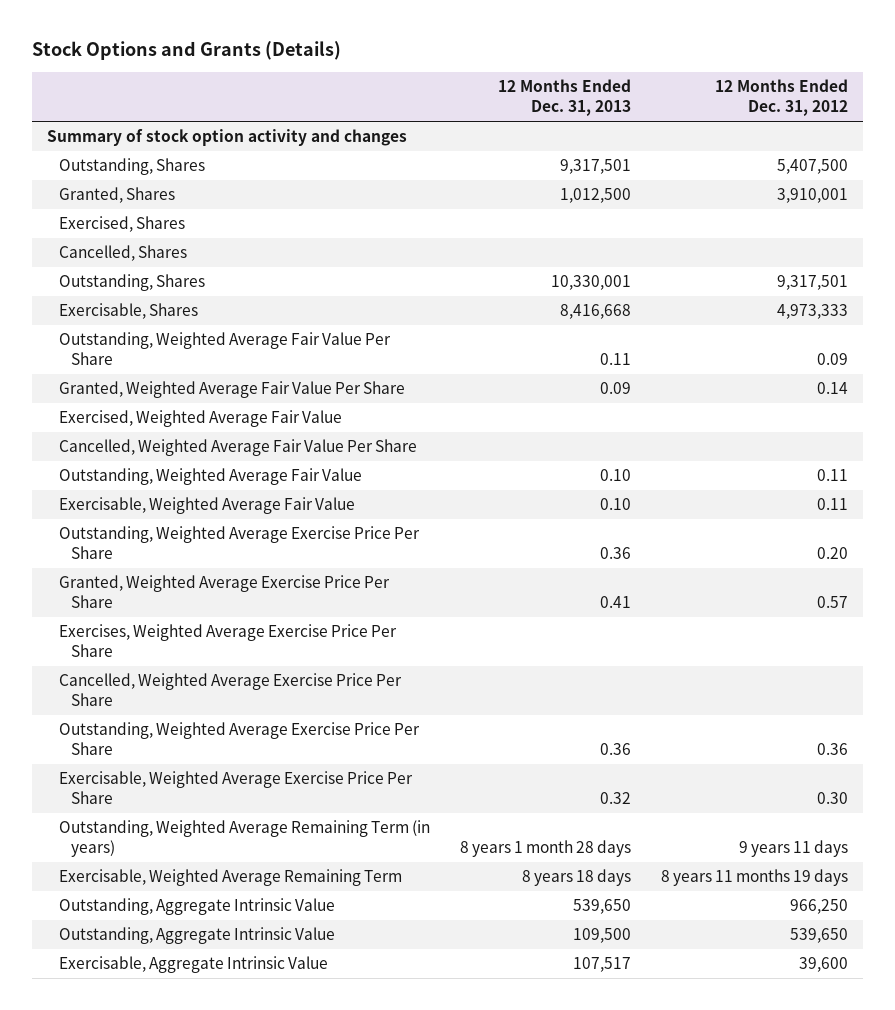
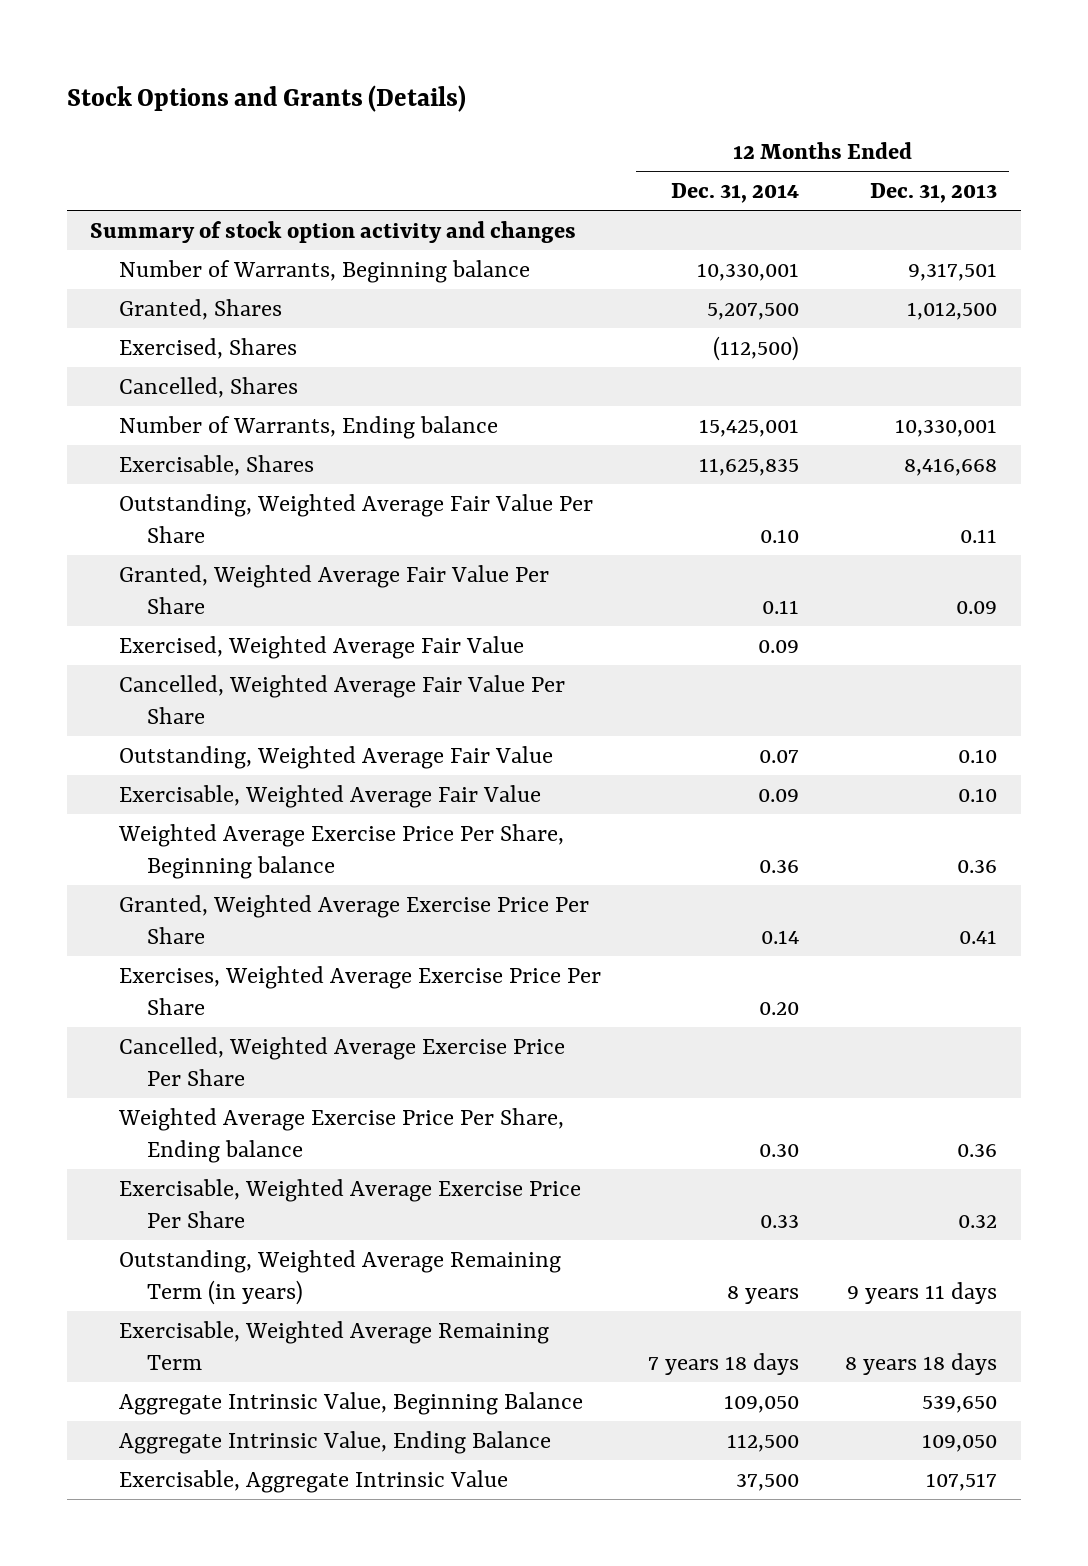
[714,79,848,117] 12 Months Ended Dec. 31, 2012 -> none
none -> [670,182,799,203] Dec. 31, 2014
[59,158,206,176] Outstanding, Shares -> [118,259,530,283] Number of Warrants, Beginning balance
[59,274,206,292] Outstanding, Shares -> [118,415,498,439] Number of Warrants, Ending balance
[59,526,421,560] Outstanding, Weighted Average Exercise Price Per Share -> [117,823,564,879] Weighted Average Exercise Price Per Share, Beginning balance
[59,722,421,756] Outstanding, Weighted Average Exercise Price Per Share -> [117,1107,564,1163] Weighted Average Exercise Price Per Share, Ending balance
[459,840,631,858] 8 years 1 month 28 days -> [847,1281,998,1304] 9 years 11 days
[59,898,336,916] Outstanding, Aggregate Intrinsic Value -> [118,1391,583,1415] Aggregate Intrinsic Value, Beginning Balance
[59,927,336,945] Outstanding, Aggregate Intrinsic Value -> [118,1430,551,1454] Aggregate Intrinsic Value, Ending Balance
[572,928,631,944] 109,500 -> [922,1433,998,1452] 109,050

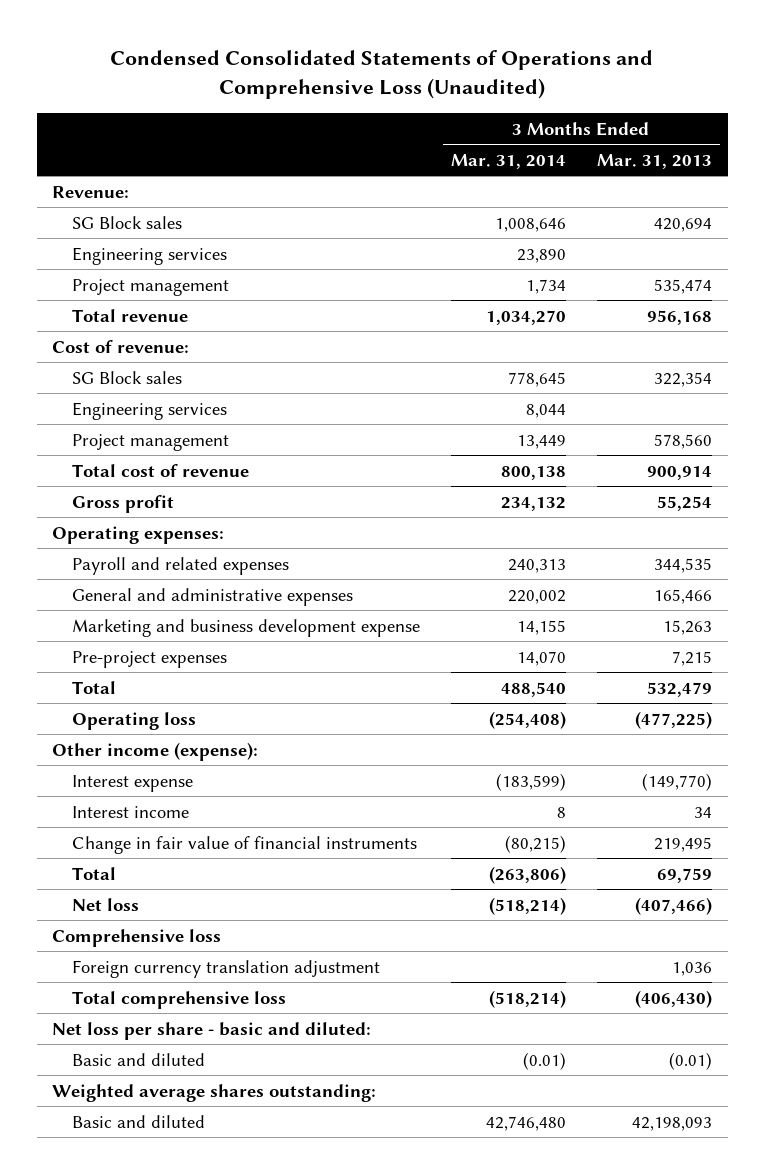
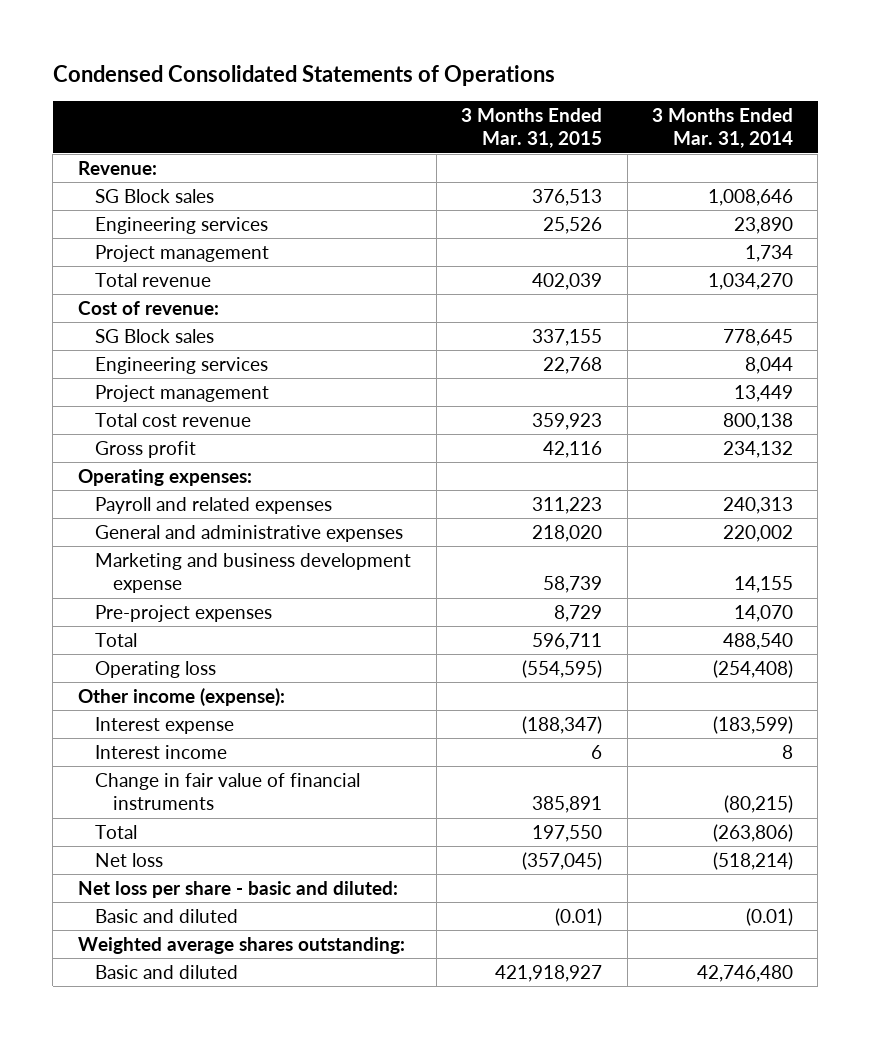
[110,50,654,100] Condensed Consolidated Statements of Operations and Comprehensive Loss (Unaudited) -> [52,65,555,87] Condensed Consolidated Statements of Operations
[597,153,713,169] Mar. 31, 2013 -> none
none -> [461,107,603,149] 3 Months Ended Mar. 31, 2015
[71,463,249,477] Total cost of revenue -> [95,413,252,428] Total cost revenue
[52,928,222,947] Comprehensive loss -> none
[71,959,380,978] Foreign currency translation adjustment -> none
[71,990,286,1009] Total comprehensive loss -> none

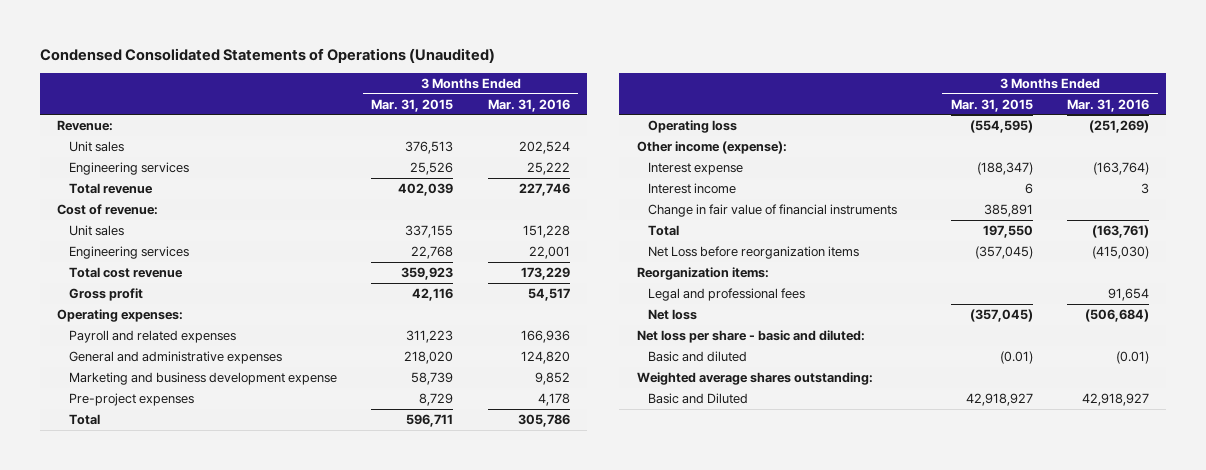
[52,65,555,87] Condensed Consolidated Statements of Operations -> [39,48,495,64] Condensed Consolidated Statements of Operations (Unaudited)
[652,107,794,149] 3 Months Ended Mar. 31, 2014 -> none
none -> [487,98,570,112] Mar. 31, 2016
[95,189,215,204] SG Block sales -> [68,140,124,152] Unit sales
[95,245,270,263] Project management -> none
[95,329,215,344] SG Block sales -> [68,224,124,236] Unit sales
[95,385,270,403] Project management -> none
none -> [648,245,860,259] Net Loss before reorganization items
none -> [636,266,769,280] Reorganization items:
none -> [648,287,806,301] Legal and professional fees
[95,965,239,980] Basic and diluted -> [648,392,749,404] Basic and Diluted
[495,965,603,983] 421,918,927 -> [965,392,1033,406] 42,918,927

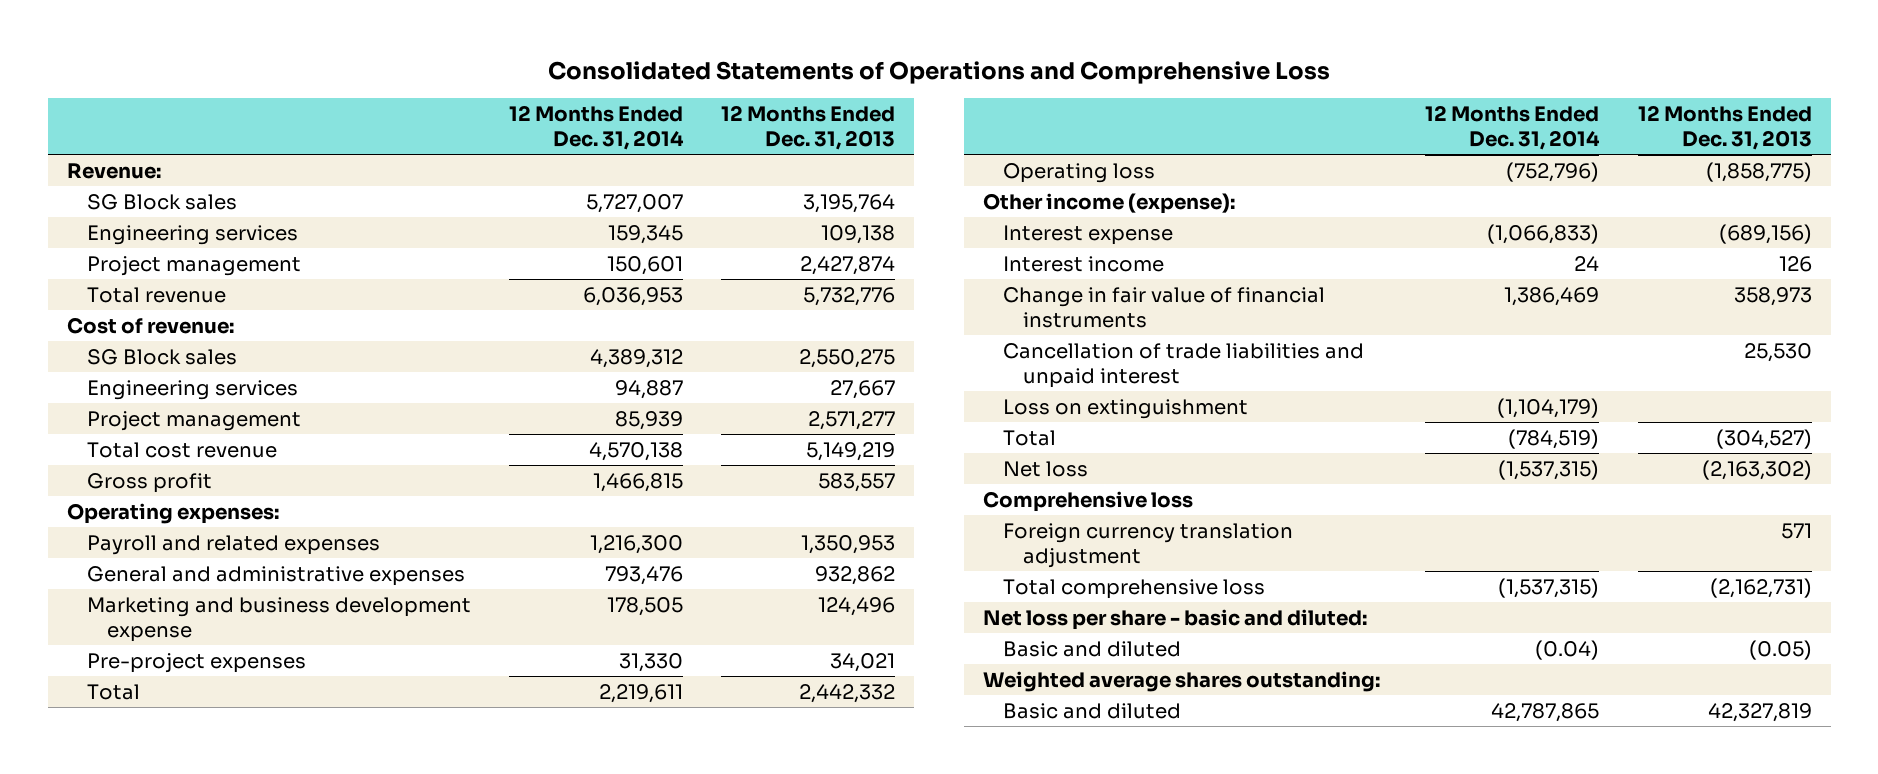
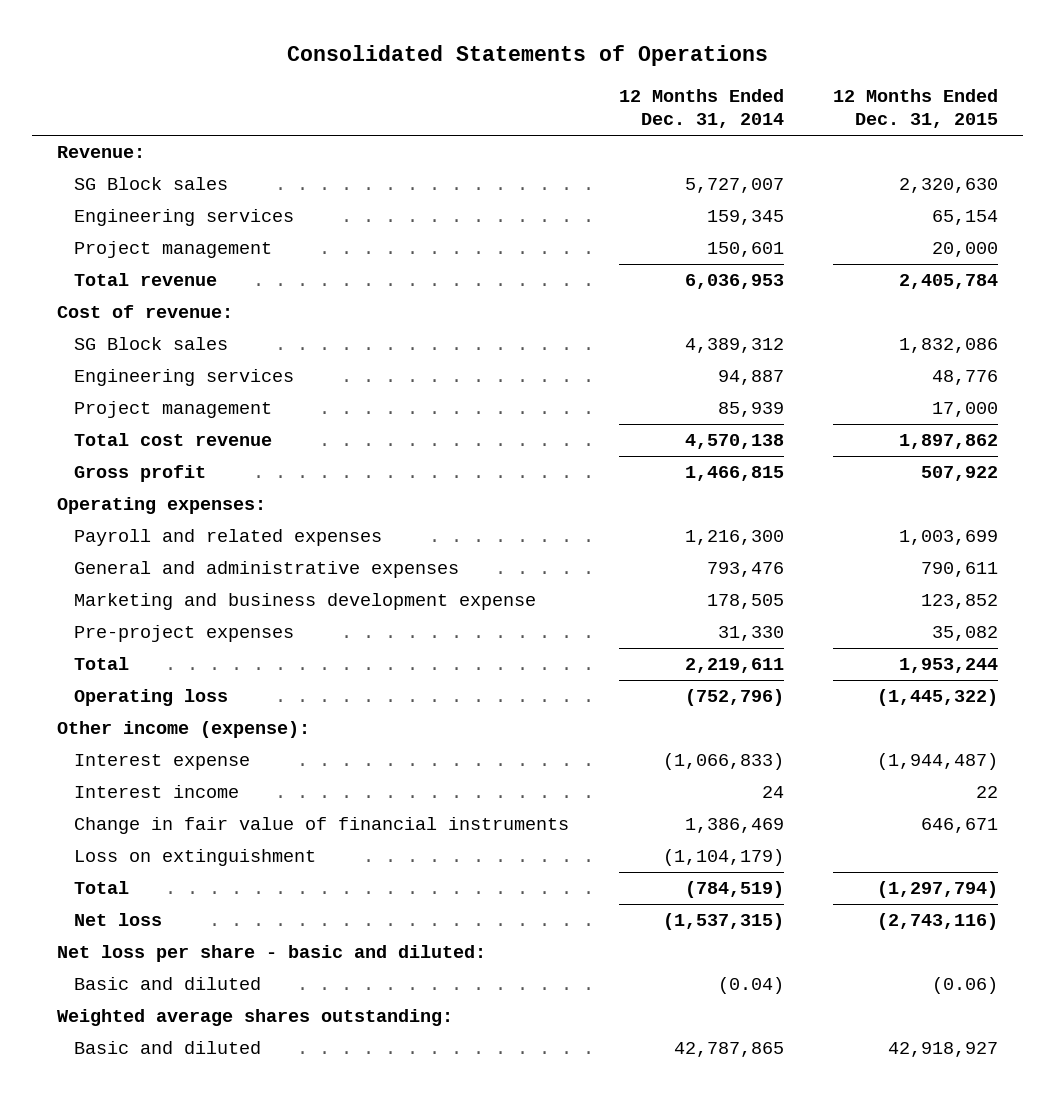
[548,60,1331,84] Consolidated Statements of Operations and Comprehensive Loss -> [286,45,768,67] Consolidated Statements of Operations
[721,105,896,151] 12 Months Ended Dec. 31, 2013 -> none
none -> [833,89,999,129] 12 Months Ended Dec. 31, 2015
[1003,342,1365,388] Cancellation of trade liabilities and unpaid interest -> none
[983,490,1194,512] Comprehensive loss -> none
[1003,522,1294,568] Foreign currency translation adjustment -> none
[1003,578,1266,599] Total comprehensive loss -> none

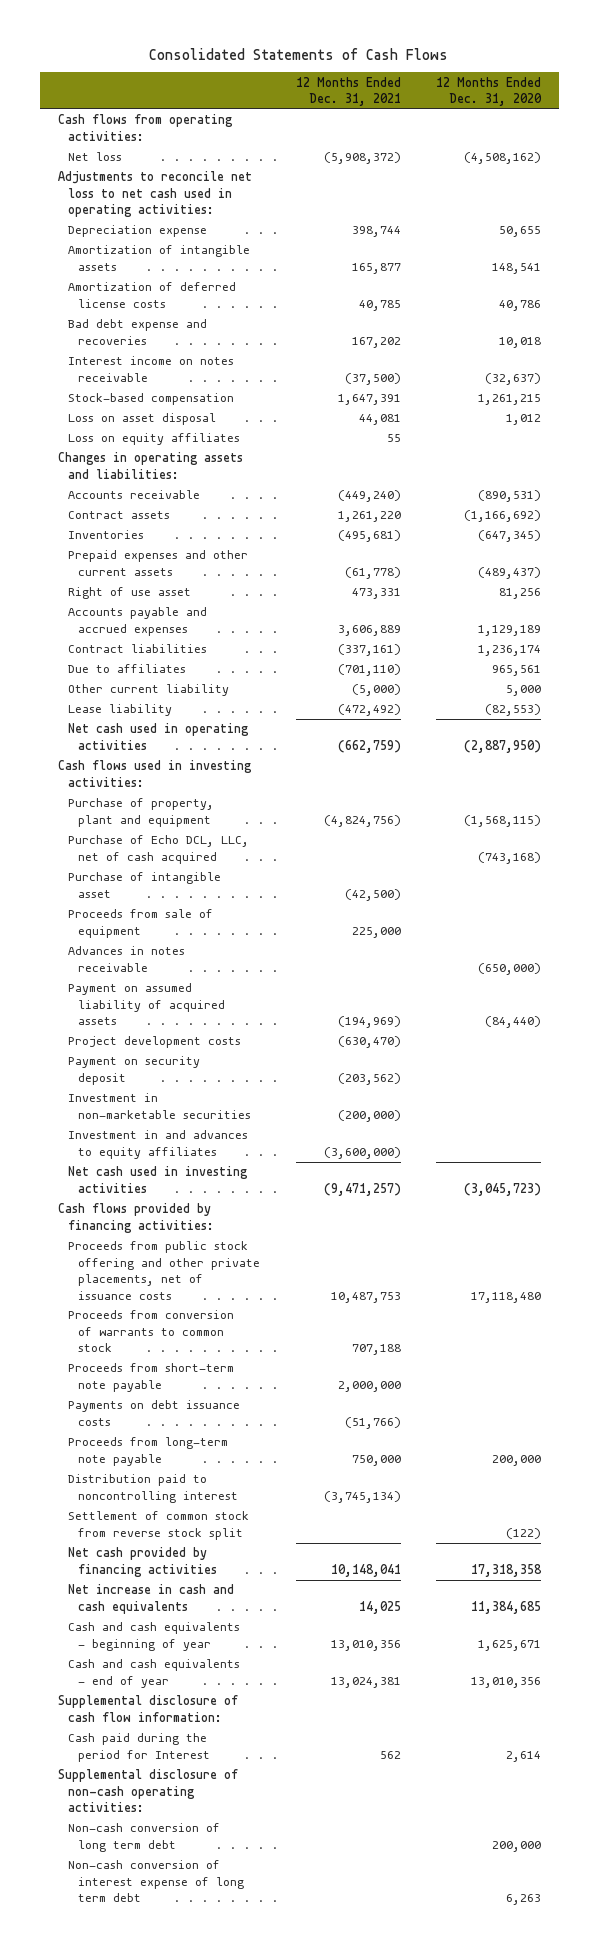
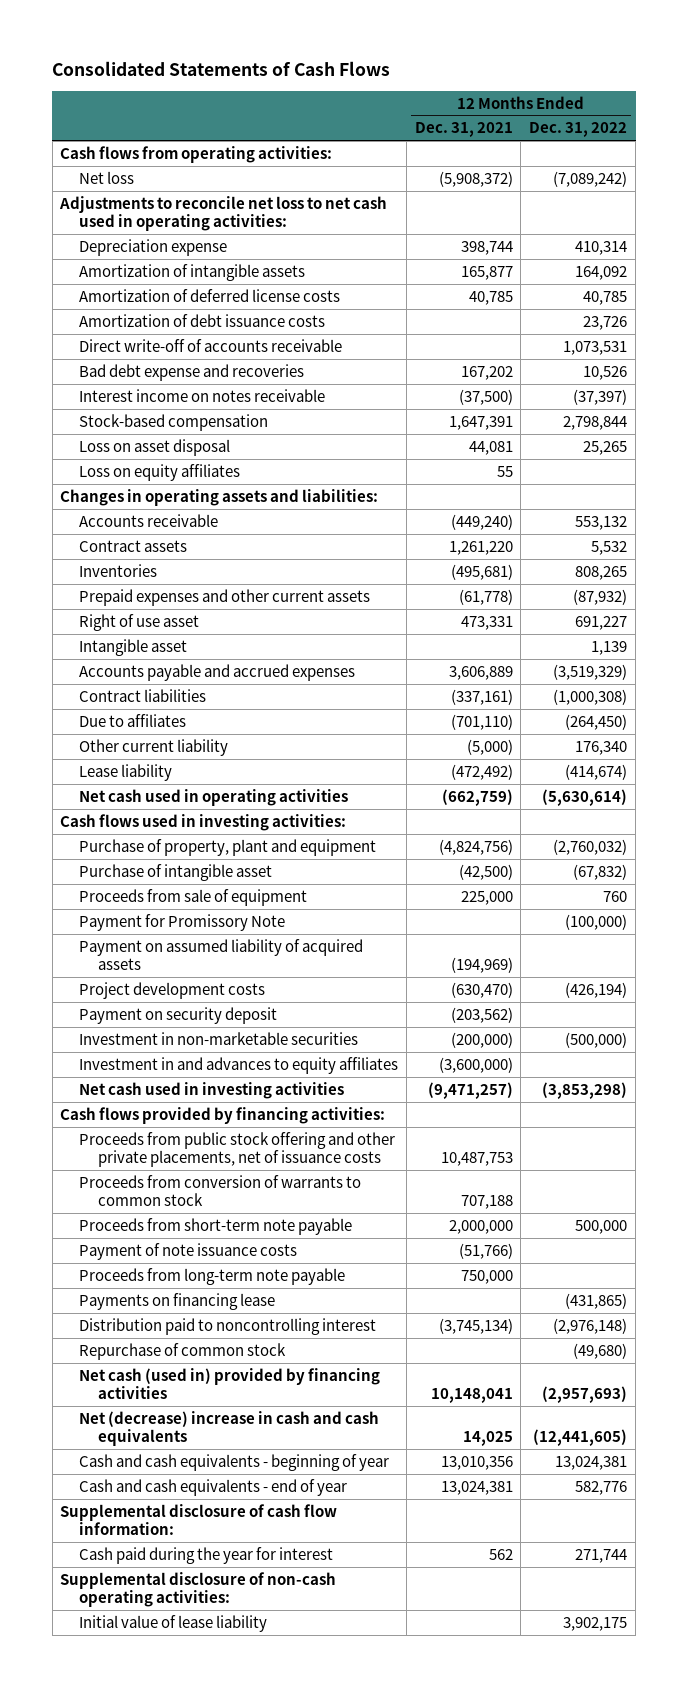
[436,76,543,107] 12 Months Ended Dec. 31, 2020 -> none
none -> [529,122,628,138] Dec. 31, 2022
none -> [79,313,326,327] Amortization of debt issuance costs
none -> [79,338,343,352] Direct write-off of accounts receivable
none -> [79,638,188,656] Intangible asset
[67,835,249,864] Purchase of Echo DCL, LLC, net of cash acquired -> none
[67,946,185,972] Advances in notes receivable -> [79,913,286,931] Payment for Promissory Note
[67,1400,240,1426] Payments on debt issuance costs -> [79,1242,298,1260] Payment of note issuance costs
none -> [79,1292,276,1310] Payments on financing lease
[67,1511,249,1540] Settlement of common stock from reverse stock split -> none
none -> [79,1342,287,1360] Repurchase of common stock
[67,1547,218,1577] Net cash provided by financing activities -> [79,1367,381,1399] Net cash (used in) provided by financing activities
[67,1584,234,1614] Net increase in cash and cash equivalents -> [79,1410,380,1446] Net (decrease) increase in cash and cash equivalents
[67,1733,211,1762] Cash paid during the period for Interest -> [79,1546,334,1564] Cash paid during the year for interest
[67,1823,220,1852] Non-cash conversion of long term debt -> none
[67,1860,245,1903] Non-cash conversion of interest expense of long term debt -> none
none -> [79,1614,268,1632] Initial value of lease liability

